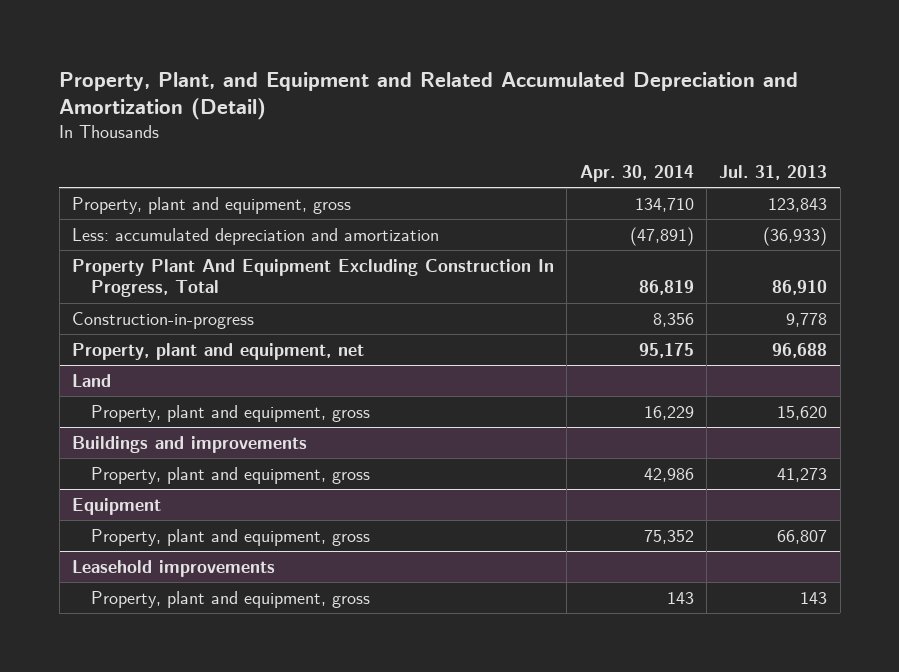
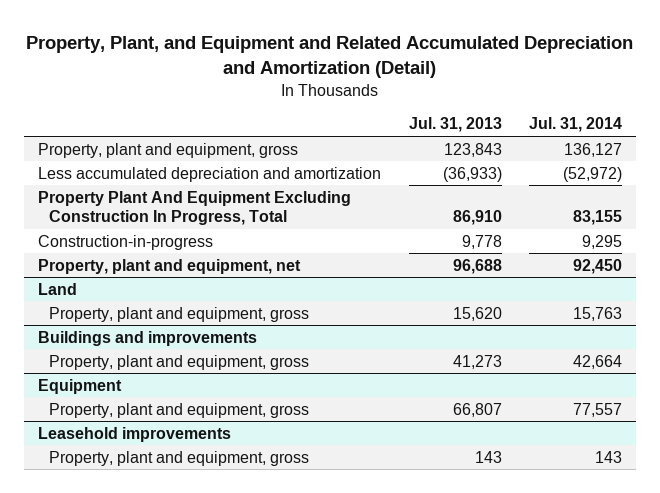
[579,164,694,182] Apr. 30, 2014 -> none
none -> [529,117,623,133] Jul. 31, 2014
[72,227,440,245] Less: accumulated depreciation and amortization -> [37,166,381,182] Less accumulated depreciation and amortization

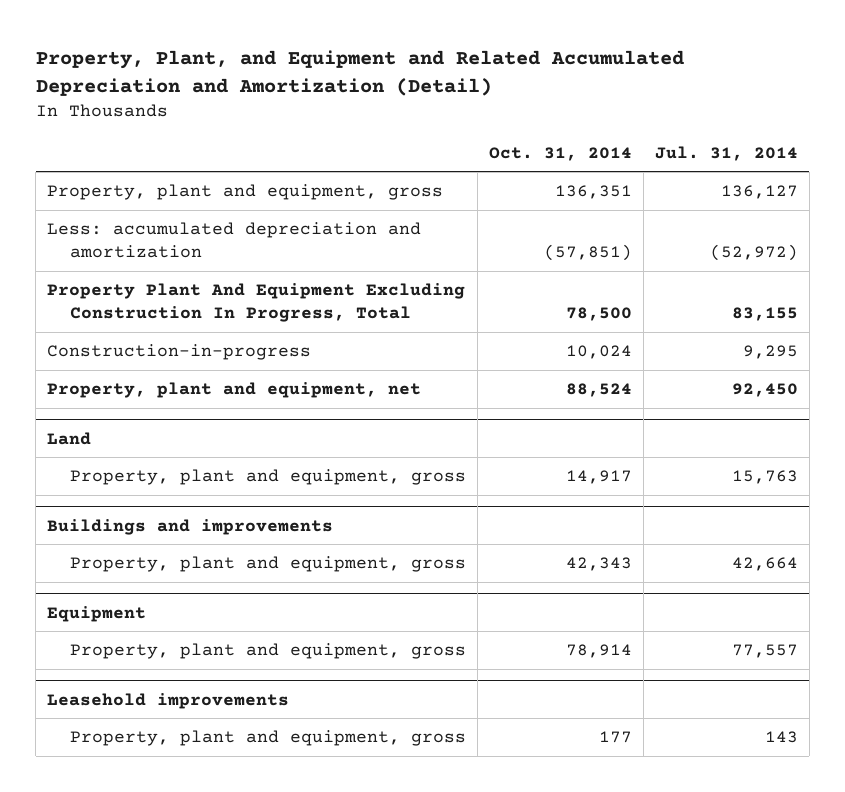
[408,117,502,133] Jul. 31, 2013 -> none
none -> [488,146,632,161] Oct. 31, 2014
[37,166,381,182] Less accumulated depreciation and amortization -> [47,221,422,259] Less: accumulated depreciation and amortization

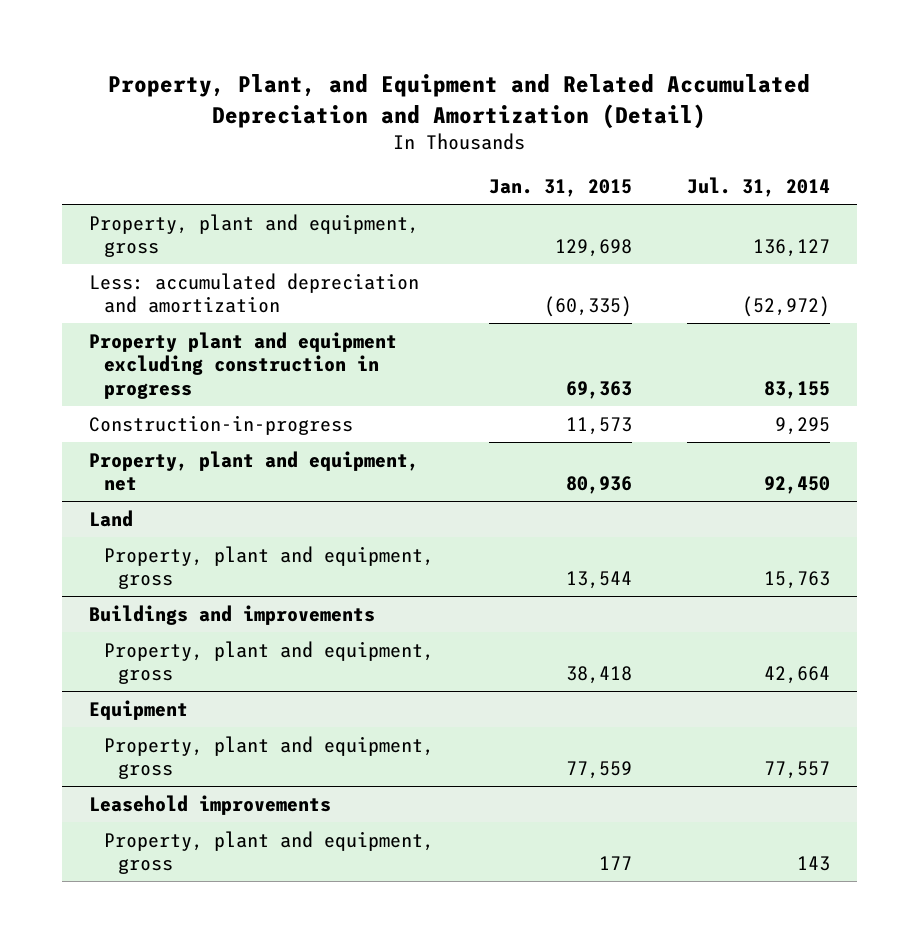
[488,146,632,161] Oct. 31, 2014 -> none
none -> [488,179,632,198] Jan. 31, 2015
[47,282,466,323] Property Plant And Equipment Excluding Construction In Progress, Total -> [89,331,398,399] Property plant and equipment excluding construction in progress

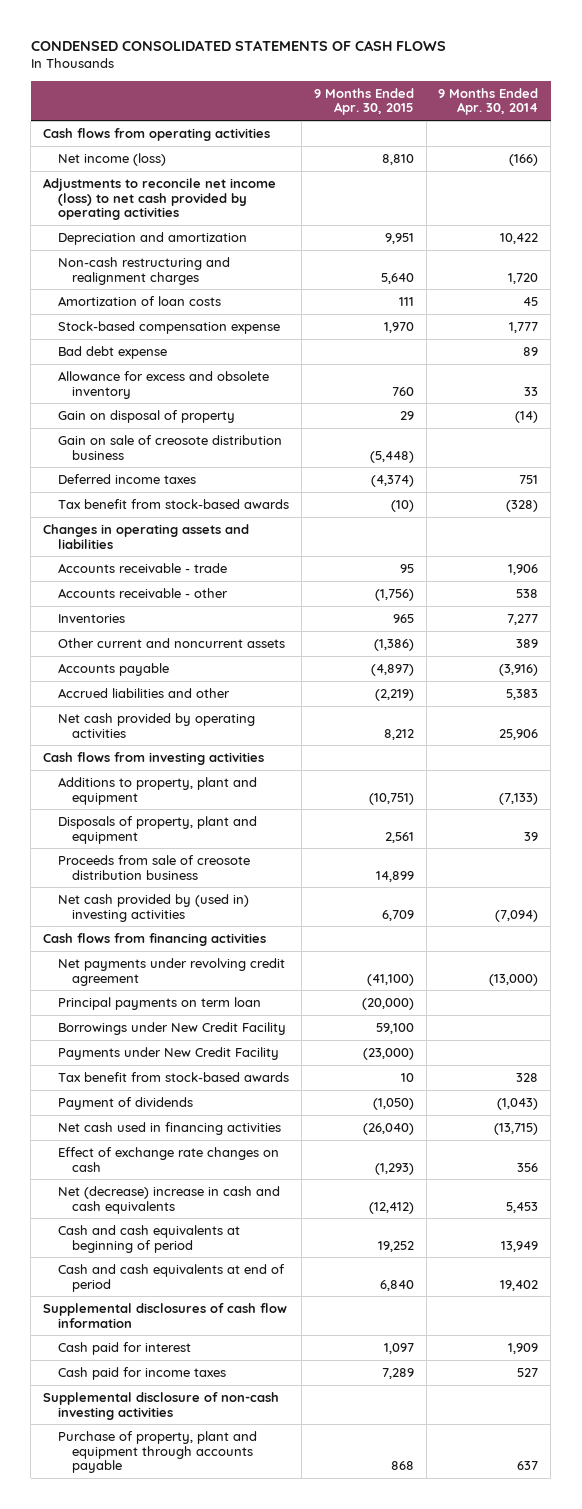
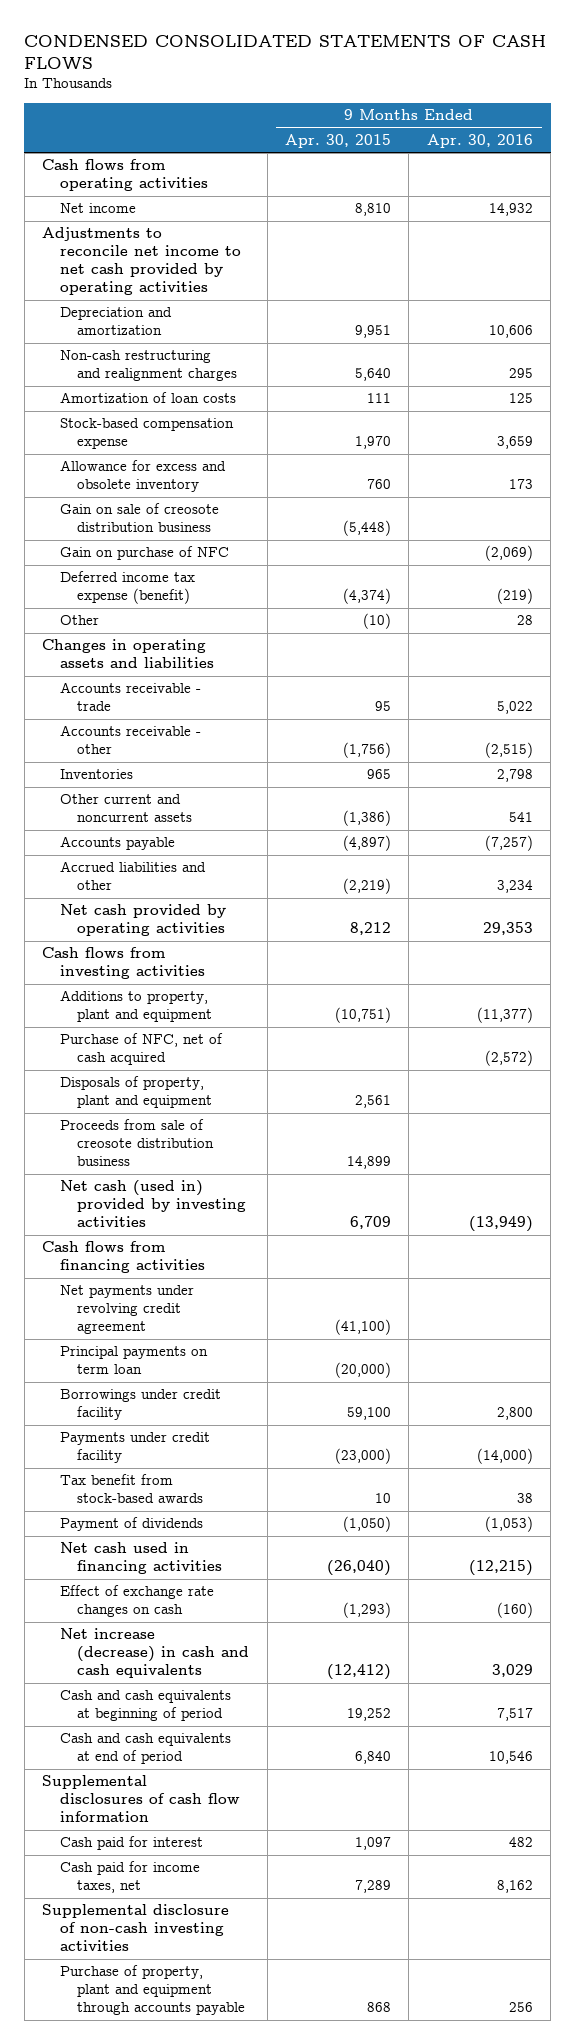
[438,87,539,116] 9 Months Ended Apr. 30, 2014 -> none
none -> [426,133,533,148] Apr. 30, 2016
[57,152,166,166] Net income (loss) -> [59,203,136,214] Net income
[43,177,277,221] Adjustments to reconcile net income (loss) to net cash provided by operating activities -> [42,227,241,296] Adjustments to reconcile net income to net cash provided by operating activities
[57,345,167,359] Bad debt expense -> none
[57,409,235,423] Gain on disposal of property -> none
[57,498,289,509] Tax benefit from stock-based awards -> none
none -> [59,546,229,561] Gain on purchase of NFC
[57,473,196,484] Deferred income taxes -> [59,571,195,605] Deferred income tax expense (benefit)
none -> [59,615,99,626] Other
none -> [59,1033,223,1066] Purchase of NFC, net of cash acquired
[57,893,249,922] Net cash provided by (used in) investing activities -> [59,1180,247,1228] Net cash (used in) provided by investing activities
[57,1021,286,1035] Borrowings under New Credit Facility -> [59,1389,221,1421] Borrowings under credit facility
[57,1046,279,1060] Payments under New Credit Facility -> [59,1432,210,1464] Payments under credit facility
[57,1185,280,1214] Net (decrease) increase in cash and cash equivalents -> [59,1628,250,1679] Net increase (decrease) in cash and cash equivalents
[57,1366,226,1380] Cash paid for income taxes -> [59,1861,200,1894] Cash paid for income taxes, net

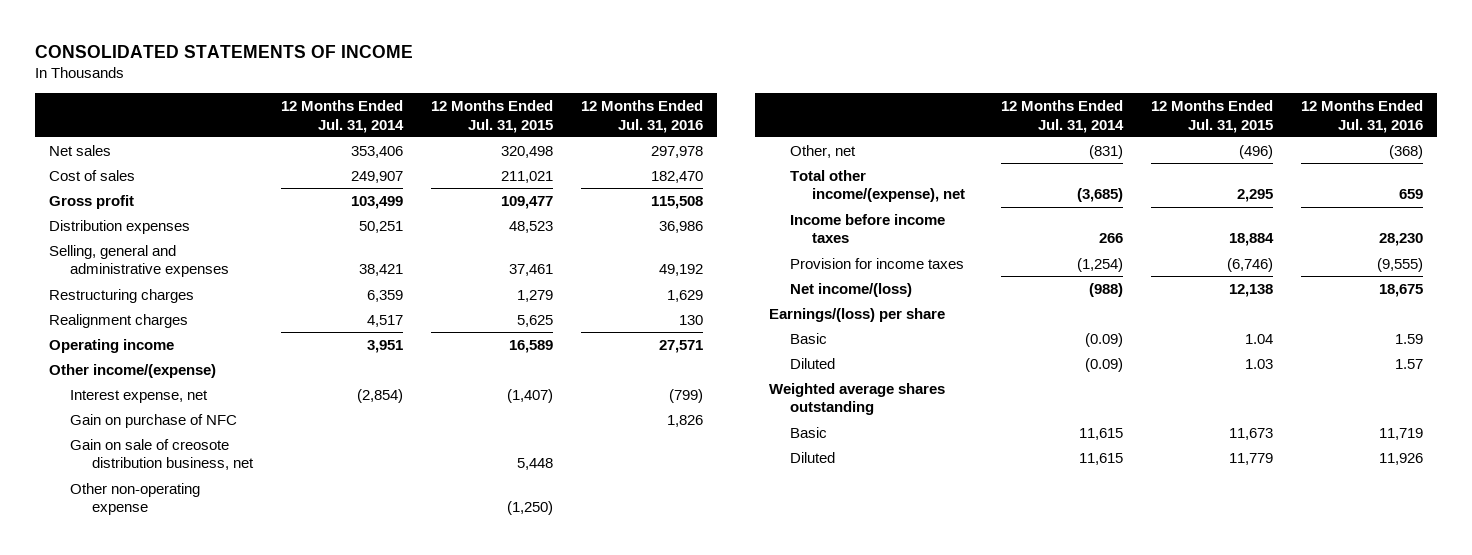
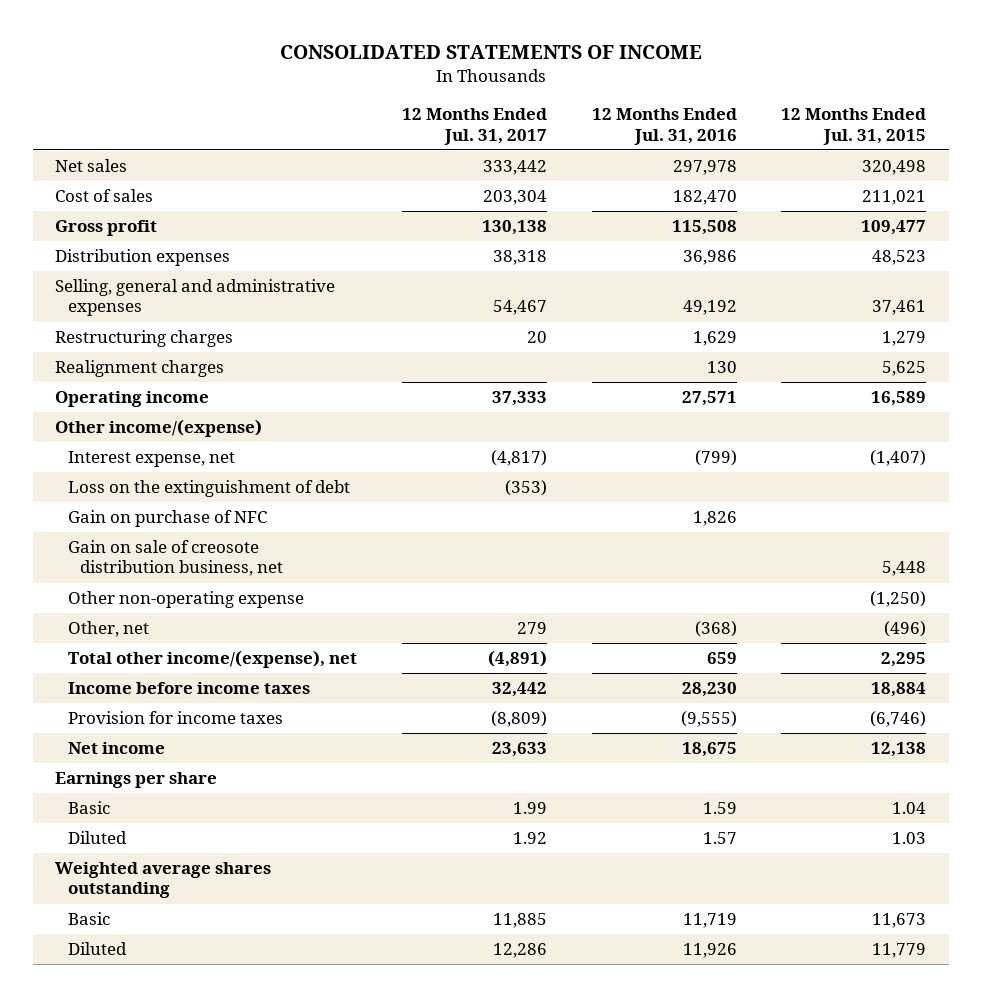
[281,99,405,133] 12 Months Ended Jul. 31, 2014 -> none
none -> [401,108,547,145] 12 Months Ended Jul. 31, 2017
none -> [67,480,350,498] Loss on the extinguishment of debt
[790,282,913,297] Net income/(loss) -> [67,742,165,755] Net income
[768,307,945,322] Earnings/(loss) per share -> [55,772,218,789] Earnings per share

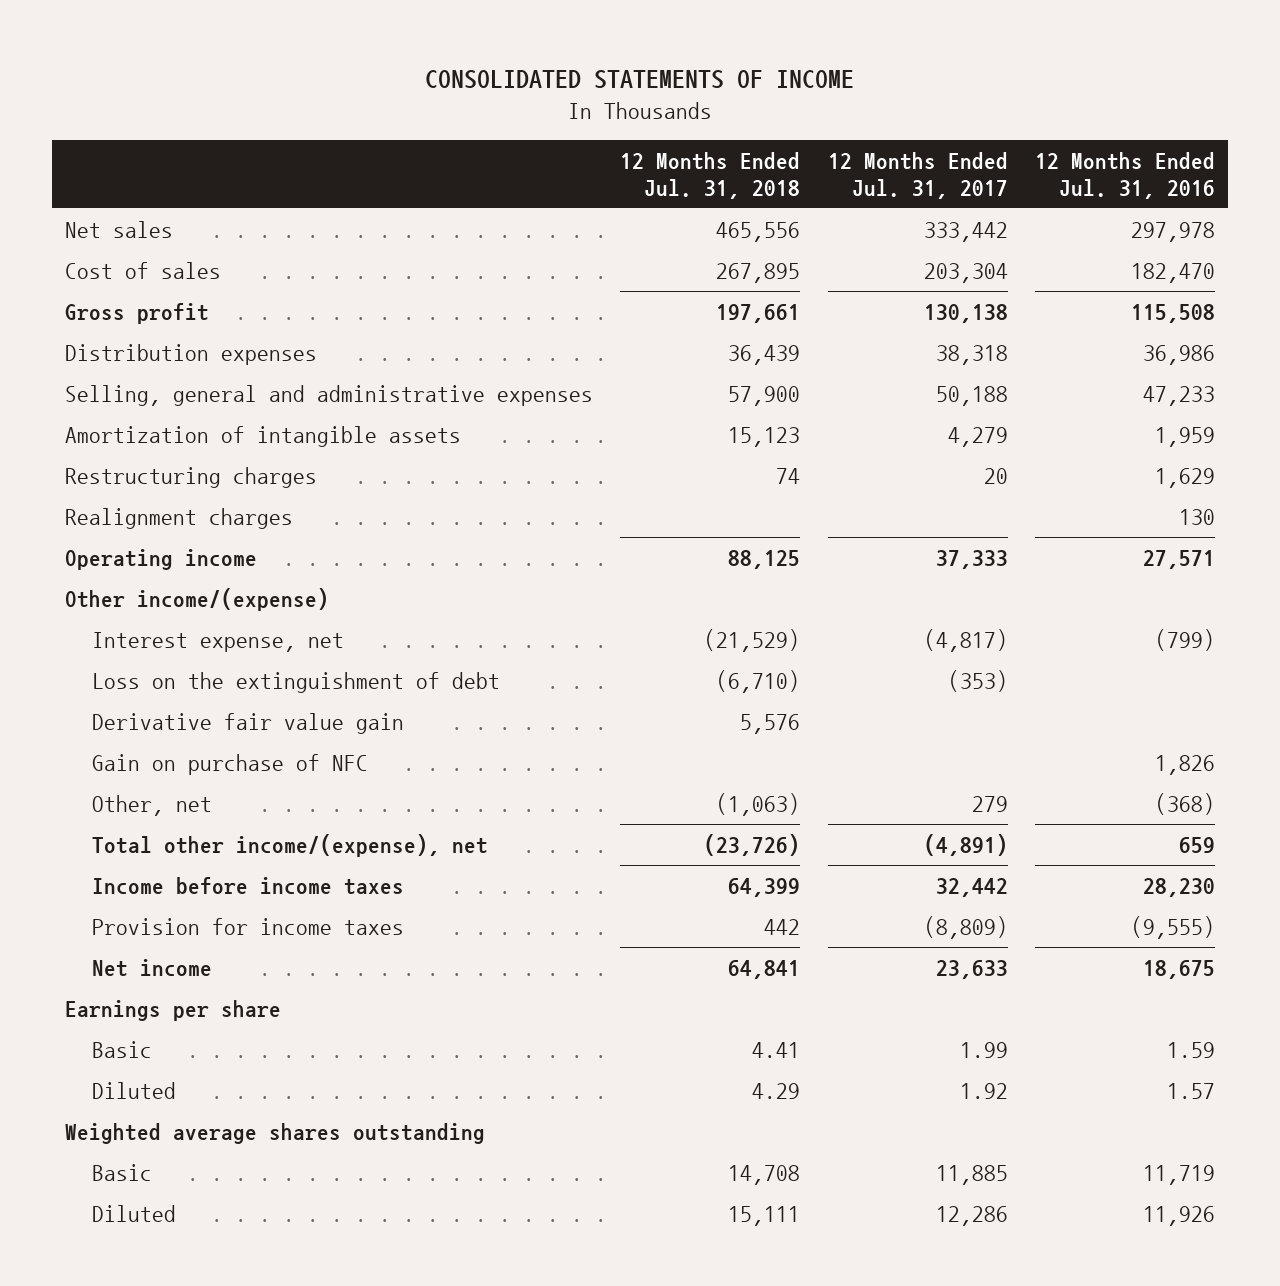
[781,108,927,145] 12 Months Ended Jul. 31, 2015 -> none
none -> [620,151,801,199] 12 Months Ended Jul. 31, 2018
[492,300,547,316] 54,467 -> [935,385,1008,406] 50,188
[682,300,737,316] 49,192 -> [1142,385,1215,406] 47,233
none -> [65,425,462,447] Amortization of intangible assets
none -> [91,712,404,734] Derivative fair value gain
[67,540,283,577] Gain on sale of creosote distribution business, net -> none
[67,591,304,609] Other non-operating expense -> none

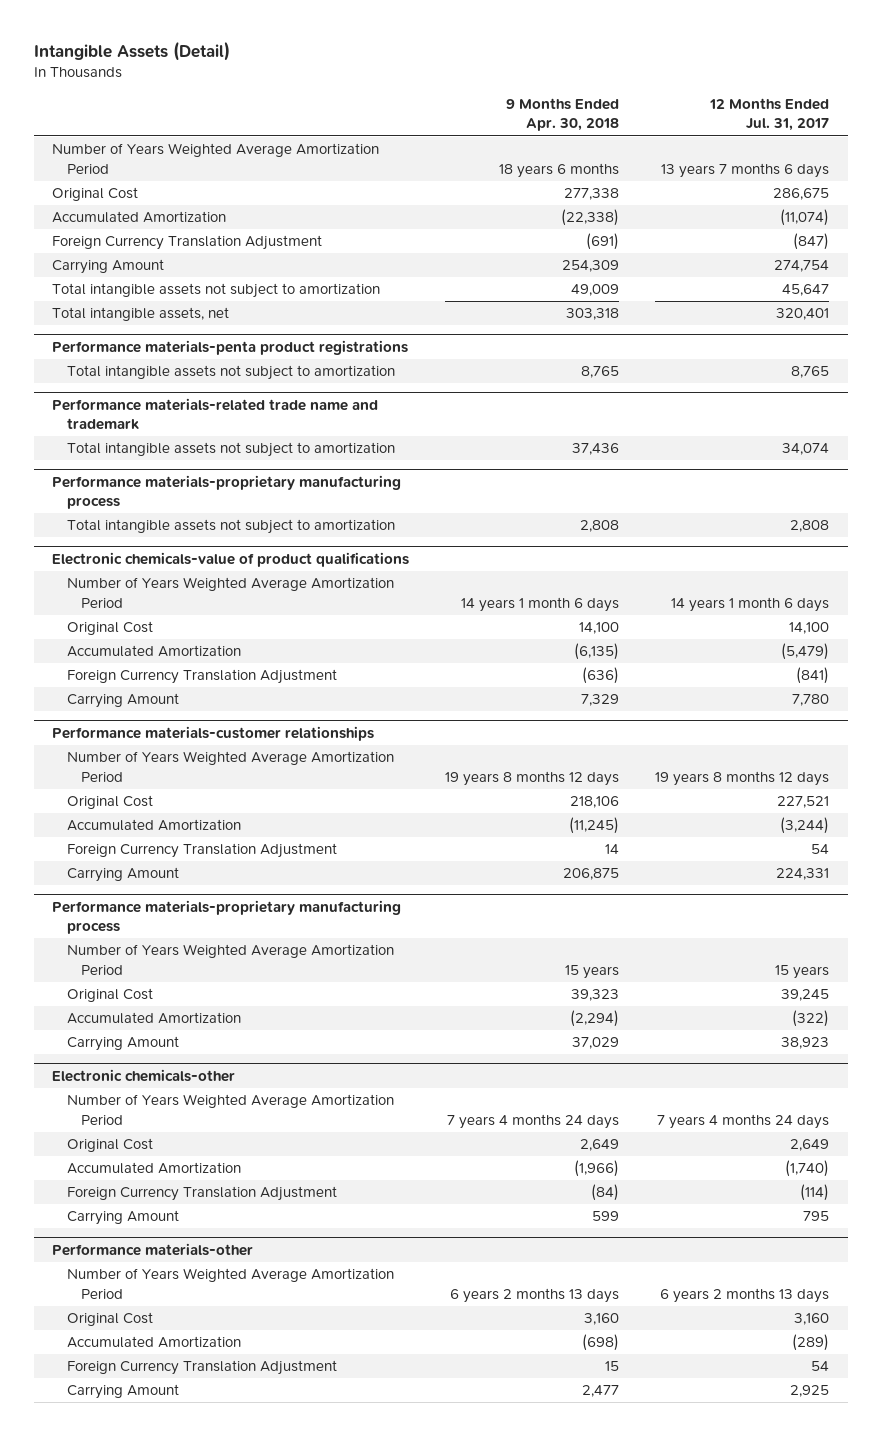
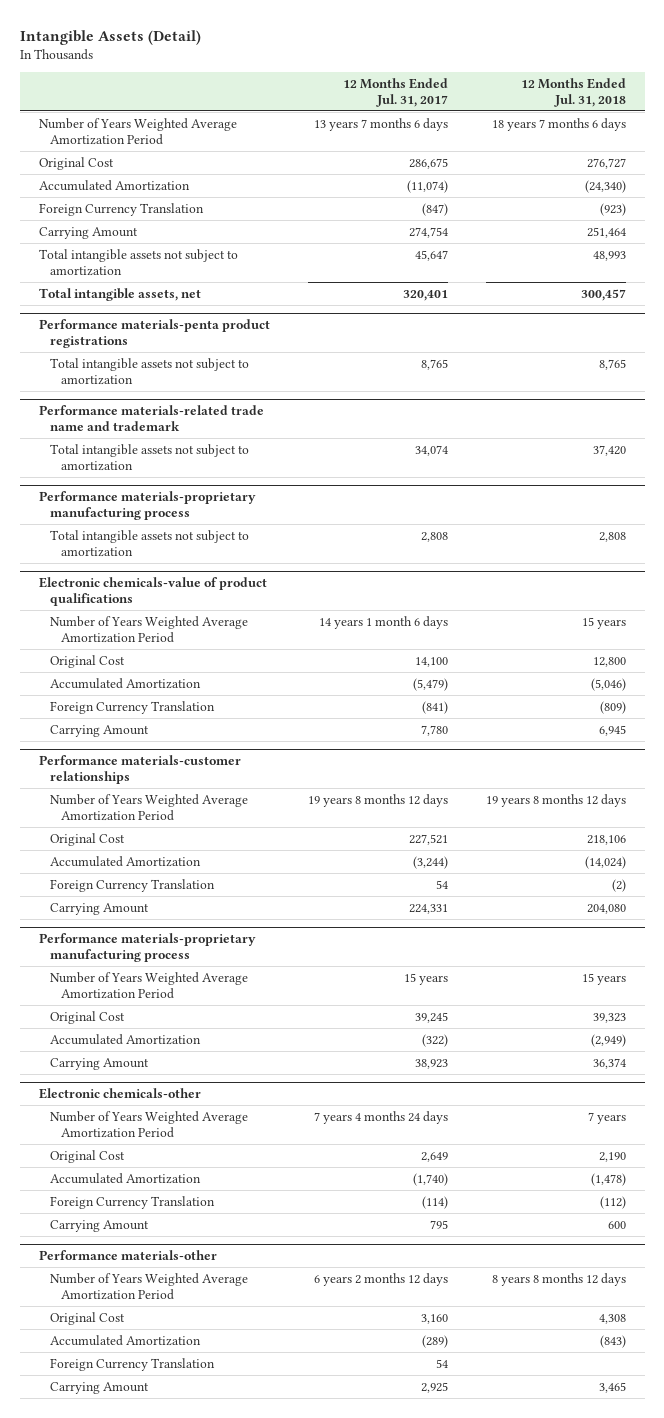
[506,98,620,132] 9 Months Ended Apr. 30, 2018 -> none
none -> [520,77,626,107] 12 Months Ended Jul. 31, 2018
[51,235,322,251] Foreign Currency Translation Adjustment -> [38,202,204,216] Foreign Currency Translation
[66,669,337,685] Foreign Currency Translation Adjustment -> [49,700,215,714] Foreign Currency Translation
[66,843,337,859] Foreign Currency Translation Adjustment -> [49,878,215,892] Foreign Currency Translation
[66,1186,337,1202] Foreign Currency Translation Adjustment -> [49,1195,215,1209] Foreign Currency Translation
[660,1287,830,1303] 6 years 2 months 13 days -> [313,1272,448,1286] 6 years 2 months 12 days
[66,1360,337,1376] Foreign Currency Translation Adjustment -> [49,1357,215,1371] Foreign Currency Translation

